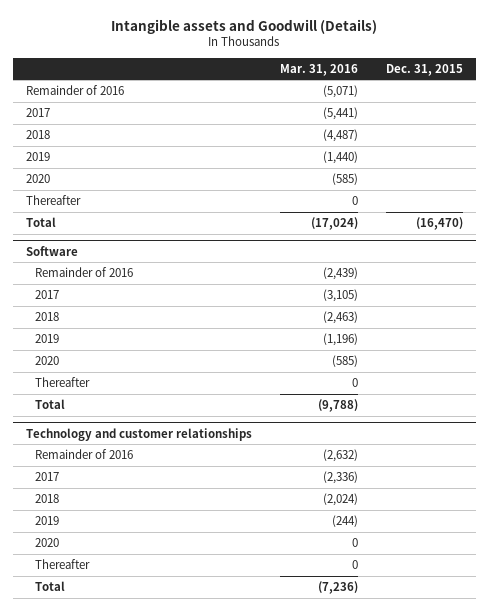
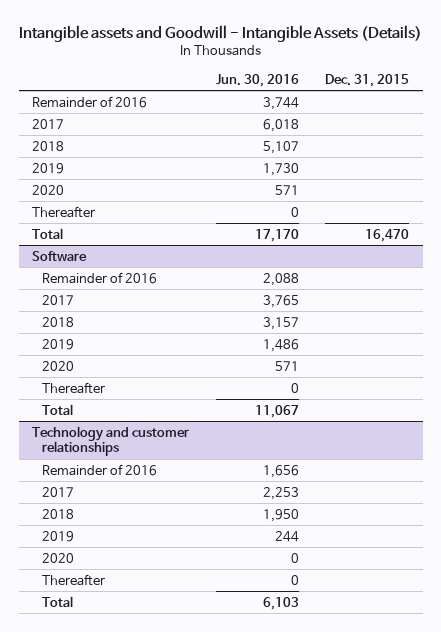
[111,18,378,34] Intangible assets and Goodwill (Details) -> [18,25,422,43] Intangible assets and Goodwill - Intangible Assets (Details)
[279,63,358,76] Mar. 31, 2016 -> none
none -> [215,73,299,87] Jun. 30, 2016
[415,216,463,230] (16,470) -> [365,228,410,242] 16,470

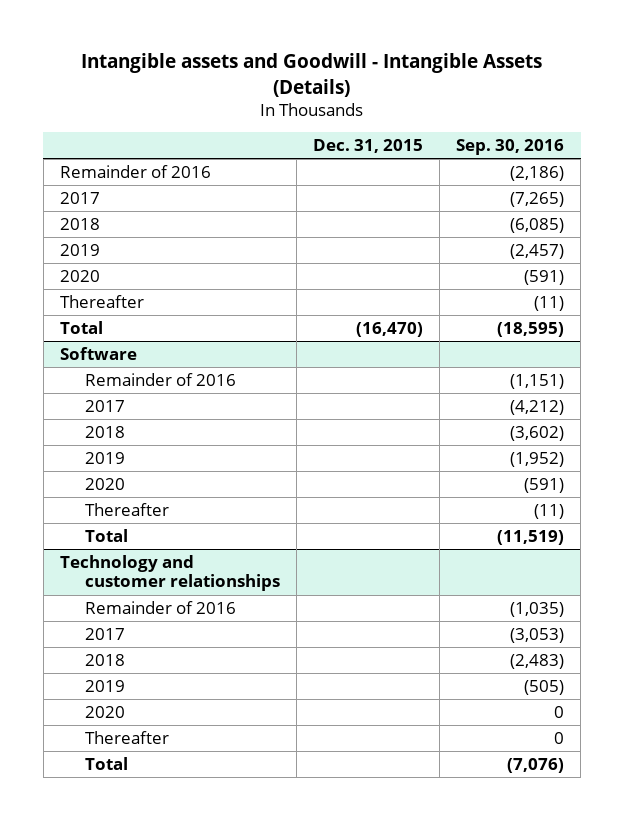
[215,73,299,87] Jun. 30, 2016 -> none
none -> [456,138,565,155] Sep. 30, 2016
[365,228,410,242] 16,470 -> [355,321,423,337] (16,470)

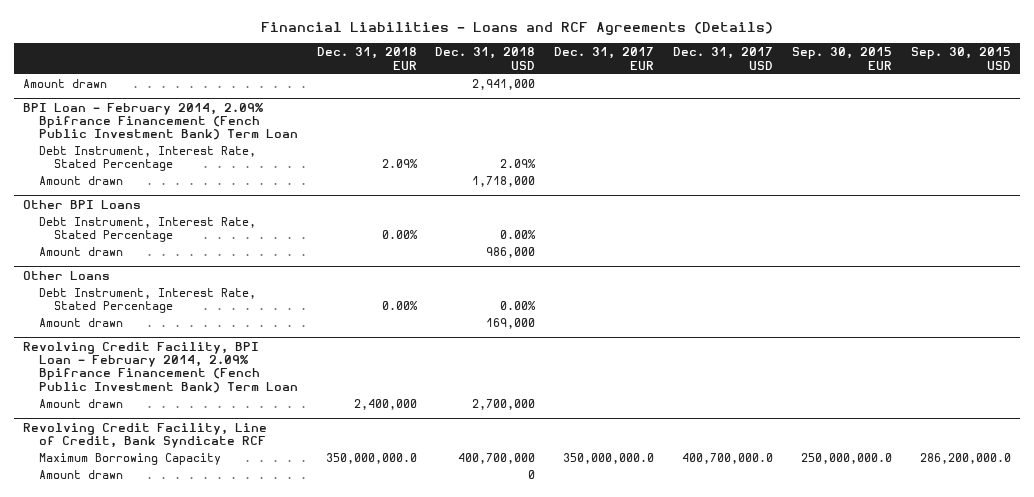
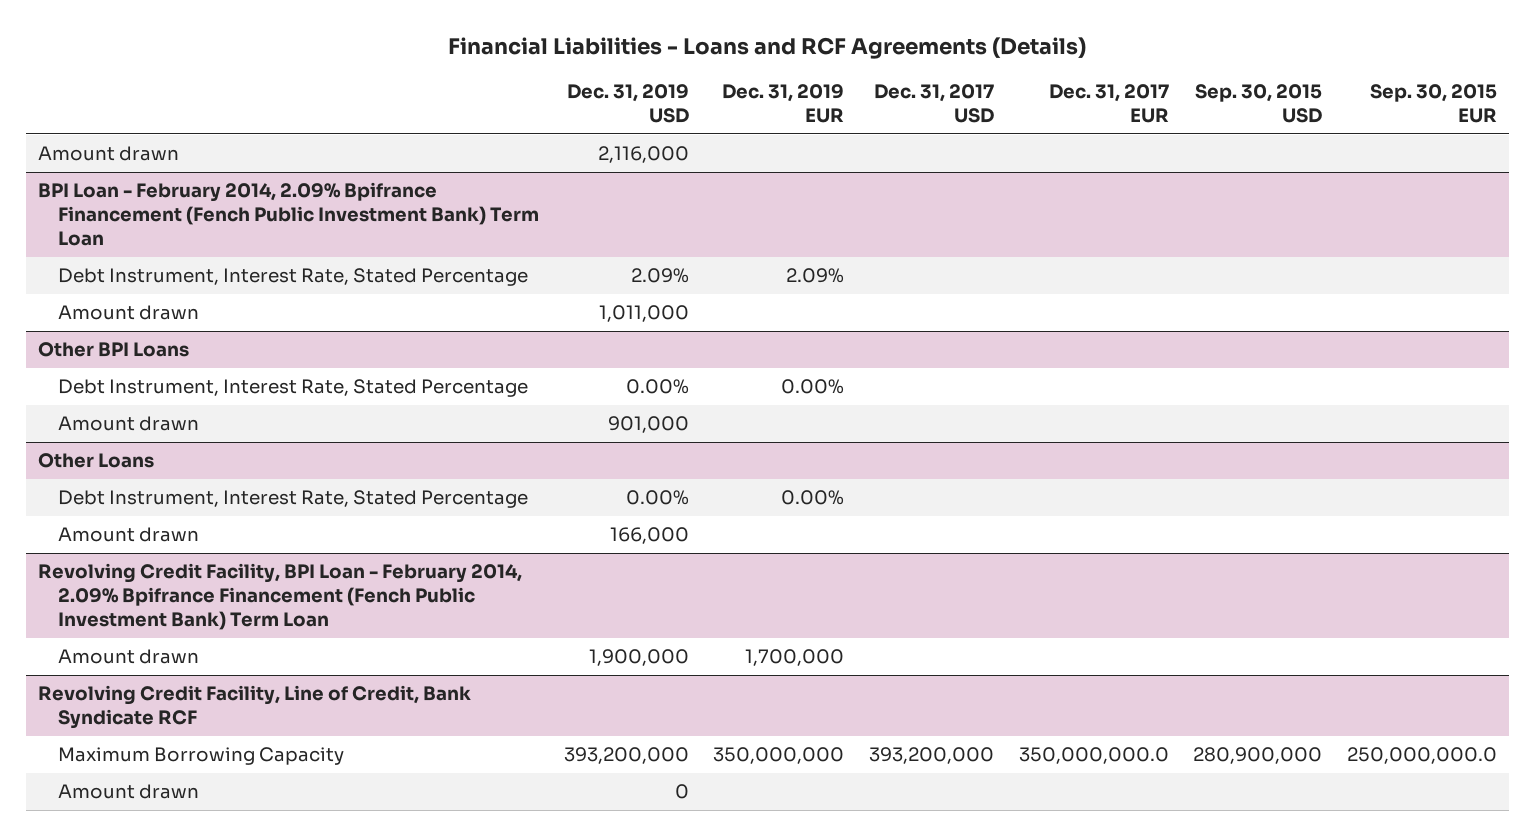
[316,47,417,70] Dec. 31, 2018 EUR -> none
[435,47,536,70] Dec. 31, 2018 USD -> none
none -> [566,84,689,124] Dec. 31, 2019 USD
none -> [722,84,845,124] Dec. 31, 2019 EUR
[682,452,774,464] 400,700,000.0 -> [869,747,995,765] 393,200,000
[919,452,1011,464] 286,200,000.0 -> [1193,747,1323,765] 280,900,000

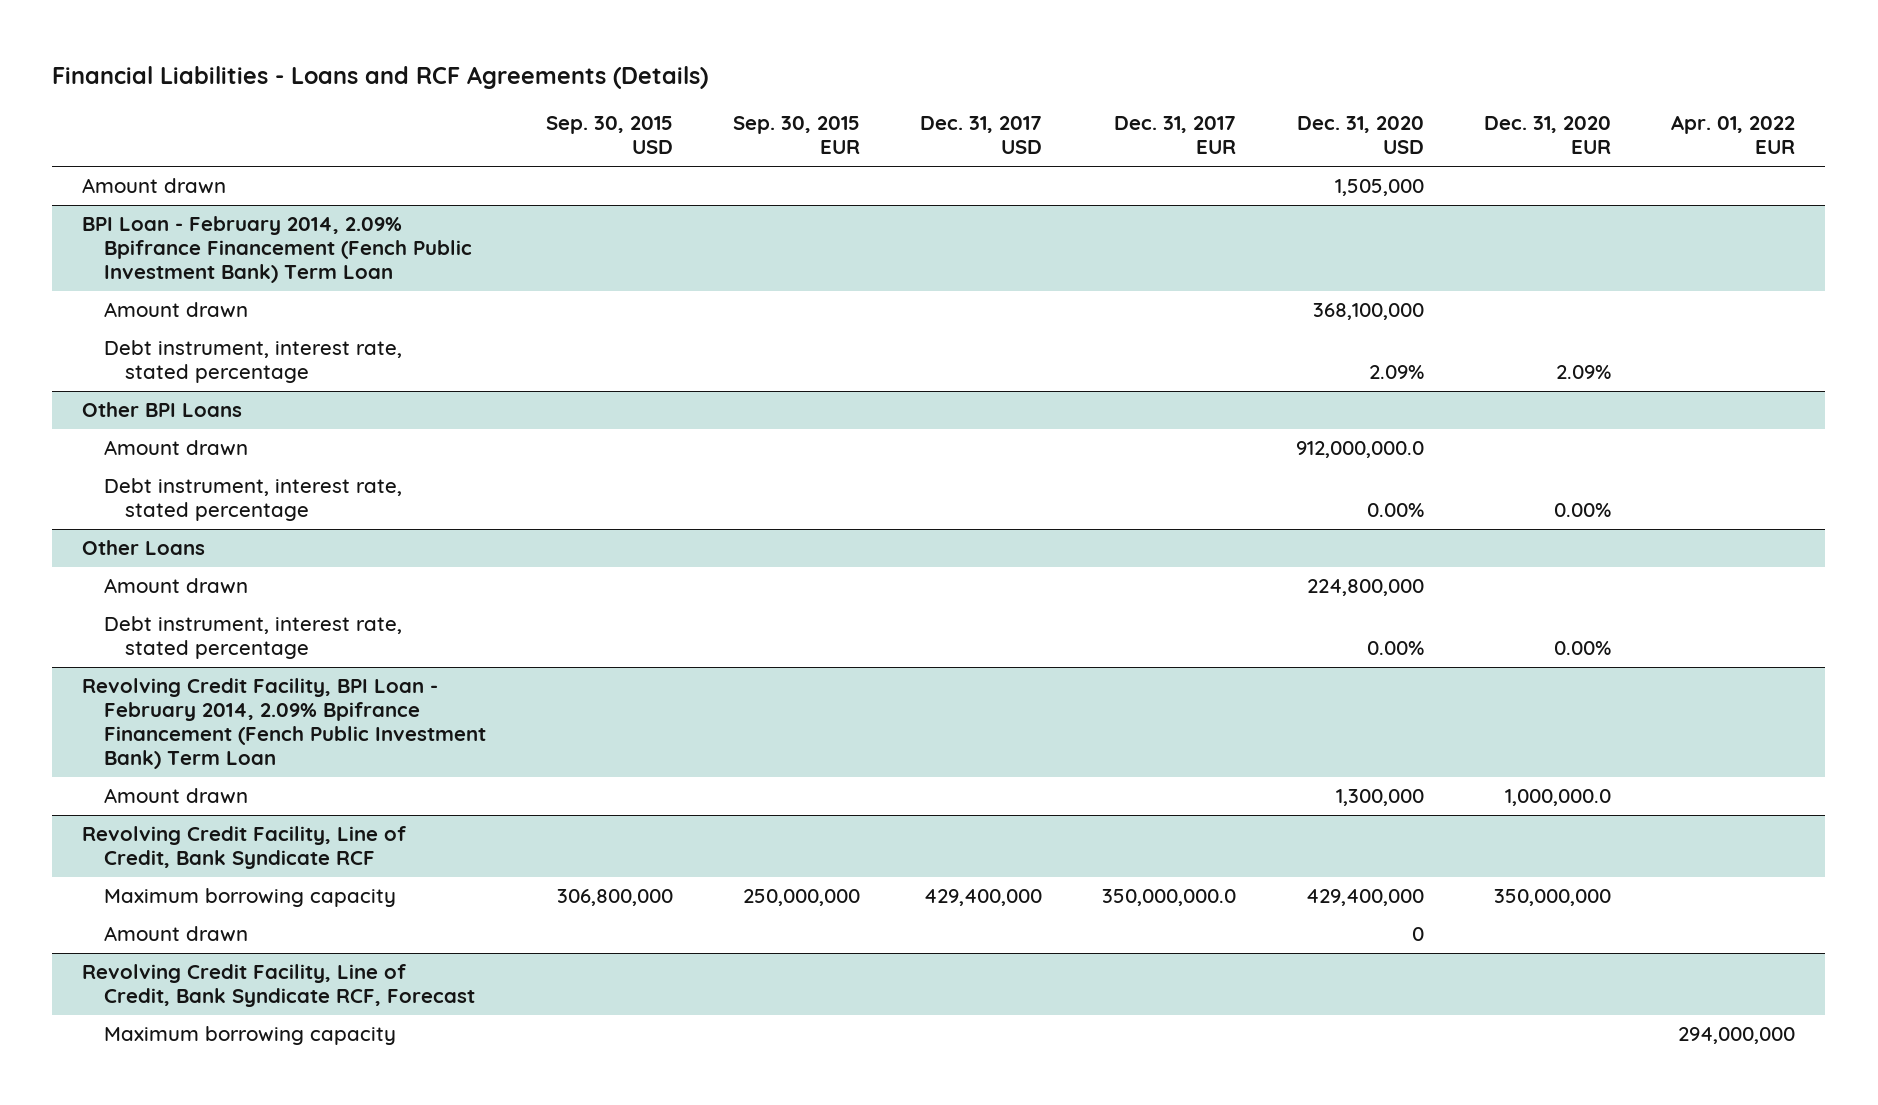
[566,84,689,124] Dec. 31, 2019 USD -> none
[722,84,845,124] Dec. 31, 2019 EUR -> none
none -> [1297,116,1425,155] Dec. 31, 2020 USD
none -> [1484,116,1612,155] Dec. 31, 2020 EUR
none -> [1671,115,1796,155] Apr. 01, 2022 EUR
[58,268,529,287] Debt Instrument, Interest Rate, Stated Percentage -> none
none -> [103,340,402,384] Debt instrument, interest rate, stated percentage
[58,379,529,398] Debt Instrument, Interest Rate, Stated Percentage -> none
none -> [103,478,402,522] Debt instrument, interest rate, stated percentage
[58,490,529,509] Debt Instrument, Interest Rate, Stated Percentage -> none
none -> [103,616,402,660] Debt instrument, interest rate, stated percentage
[58,747,345,766] Maximum Borrowing Capacity -> [103,888,396,908] Maximum borrowing capacity
[869,747,995,765] 393,200,000 -> [924,889,1043,907] 429,400,000
[1193,747,1323,765] 280,900,000 -> [556,889,673,907] 306,800,000
[1346,747,1497,765] 250,000,000.0 -> [742,889,860,907] 250,000,000
none -> [82,964,475,1008] Revolving Credit Facility, Line of Credit, Bank Syndicate RCF, Forecast
none -> [103,1026,396,1046] Maximum borrowing capacity

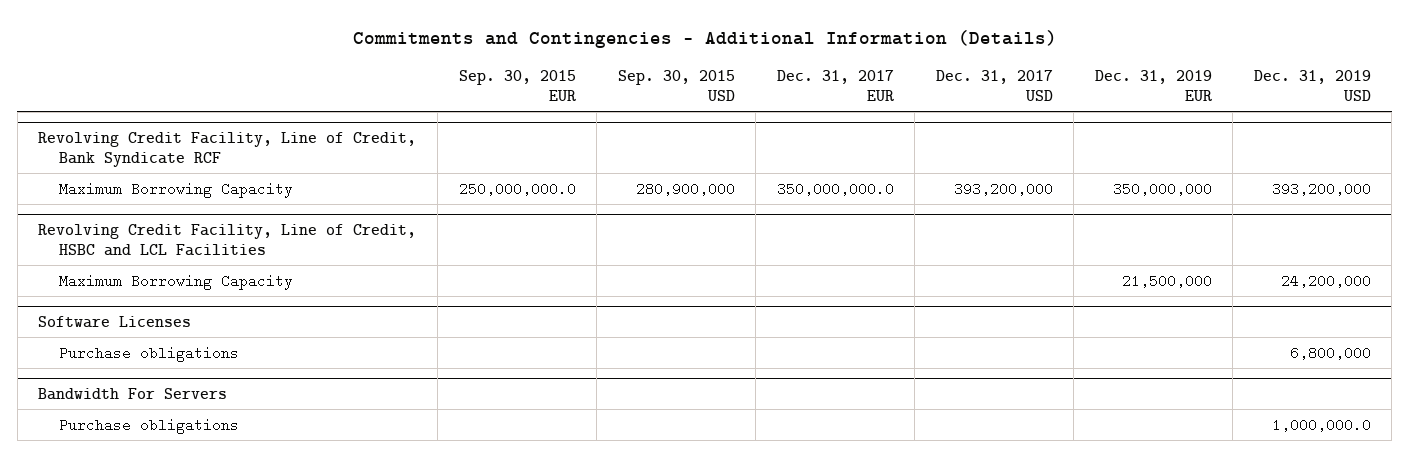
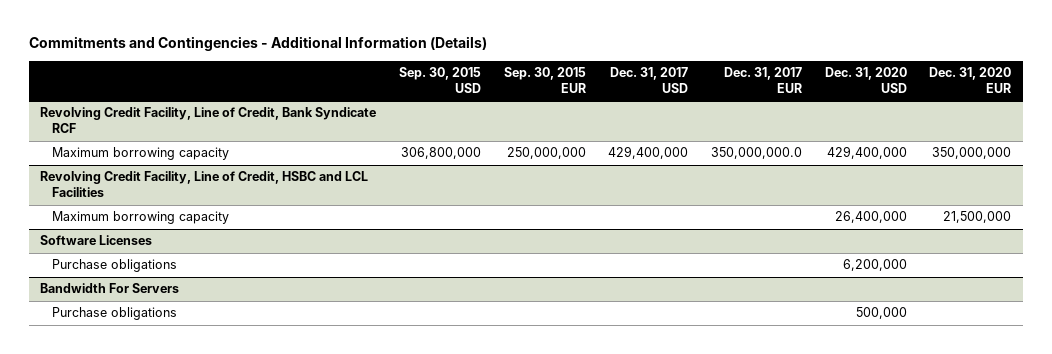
[1094,69,1212,102] Dec. 31, 2019 EUR -> none
[1253,69,1371,102] Dec. 31, 2019 USD -> none
none -> [824,67,907,93] Dec. 31, 2020 USD
none -> [929,67,1012,93] Dec. 31, 2020 EUR
[58,181,293,198] Maximum Borrowing Capacity -> [51,147,229,161] Maximum borrowing capacity
[458,181,576,196] 250,000,000.0 -> [506,147,586,160] 250,000,000
[635,181,735,196] 280,900,000 -> [401,147,482,160] 306,800,000
[953,181,1053,196] 393,200,000 -> [608,146,689,160] 429,400,000
[58,273,293,290] Maximum Borrowing Capacity -> [51,211,229,225] Maximum borrowing capacity

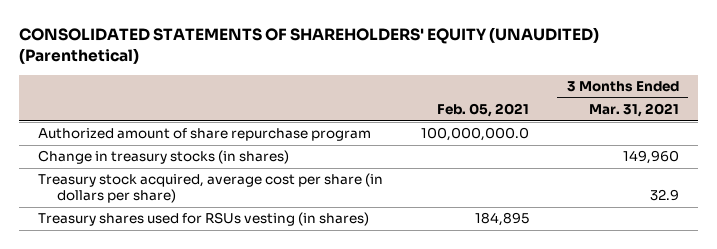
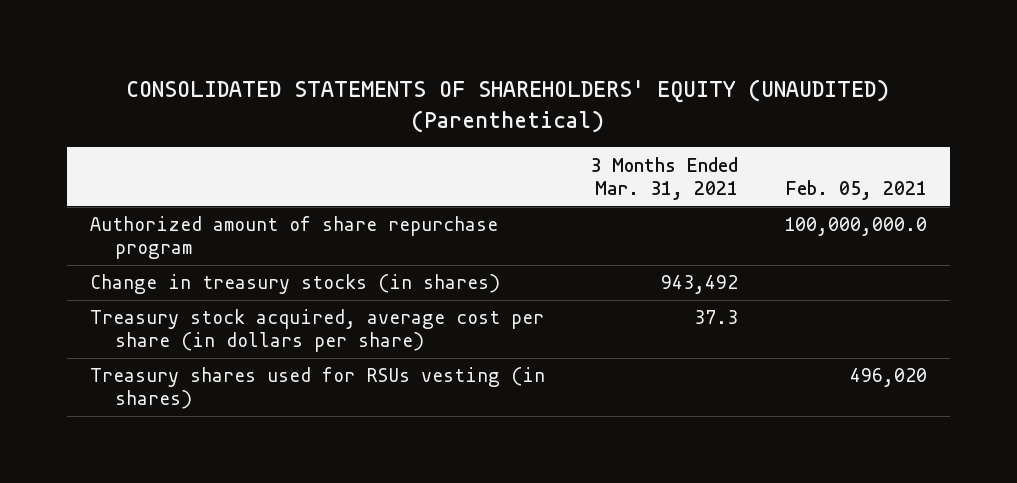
[622,150,679,165] 149,960 -> [661,275,739,295] 943,492
[649,189,679,202] 32.9 -> [694,310,739,325] 37.3
[475,212,530,227] 184,895 -> [850,368,928,388] 496,020

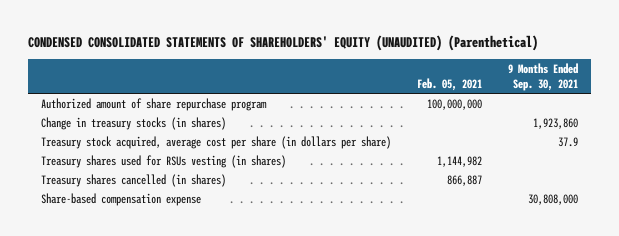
[126,79,890,133] CONSOLIDATED STATEMENTS OF SHAREHOLDERS' EQUITY (UNAUDITED) (Parenthetical) -> [27,34,538,51] CONDENSED CONSOLIDATED STATEMENTS OF SHAREHOLDERS' EQUITY (UNAUDITED) (Parenthetical)
[590,156,739,200] 3 Months Ended Mar. 31, 2021 -> none
none -> [507,63,578,91] 9 Months Ended Sep. 30, 2021
[784,217,928,237] 100,000,000.0 -> [426,98,482,110] 100,000,000
[850,368,928,388] 496,020 -> [436,155,482,167] 1,144,982
none -> [40,173,226,187] Treasury shares cancelled (in shares)
none -> [40,192,201,206] Share-based compensation expense

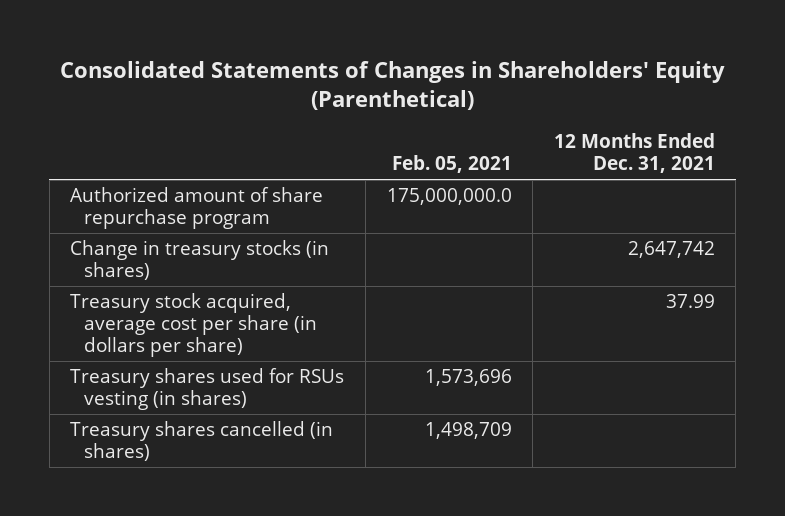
[27,34,538,51] CONDENSED CONSOLIDATED STATEMENTS OF SHAREHOLDERS' EQUITY (UNAUDITED) (Parenthetical) -> [59,61,725,111] Consolidated Statements of Changes in Shareholders' Equity (Parenthetical)
[507,63,578,91] 9 Months Ended Sep. 30, 2021 -> none
none -> [553,133,715,174] 12 Months Ended Dec. 31, 2021
[426,98,482,110] 100,000,000 -> [386,188,512,206] 175,000,000.0
[40,192,201,206] Share-based compensation expense -> none
[436,155,482,167] 1,144,982 -> [424,369,512,387] 1,573,696
[446,174,482,186] 866,887 -> [424,422,512,440] 1,498,709

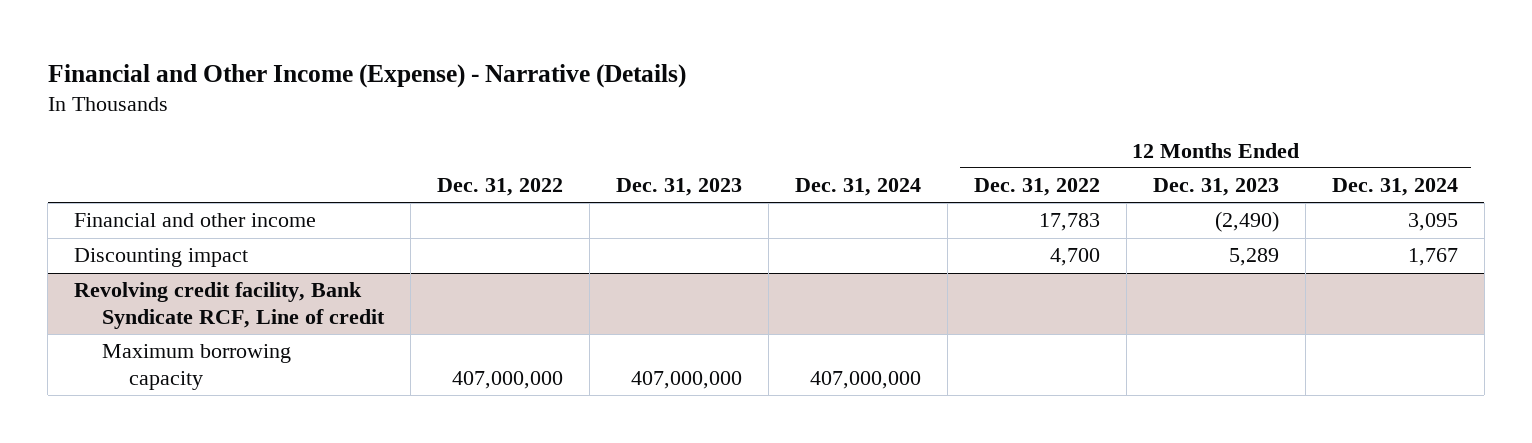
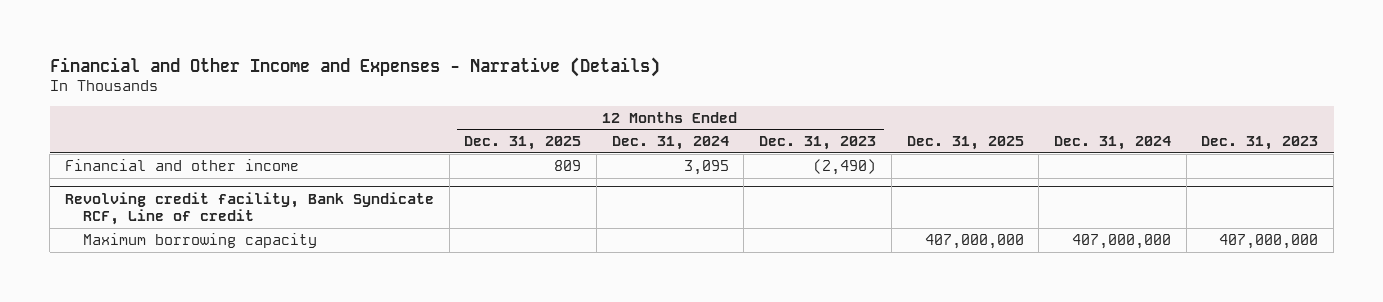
[47,63,686,88] Financial and Other Income (Expense) - Narrative (Details) -> [49,57,660,78] Financial and Other Income and Expenses - Narrative (Details)
[436,178,563,197] Dec. 31, 2022 -> none
[973,178,1100,197] Dec. 31, 2022 -> none
none -> [464,136,582,151] Dec. 31, 2025
none -> [906,136,1024,151] Dec. 31, 2025
[74,248,249,268] Discounting impact -> none

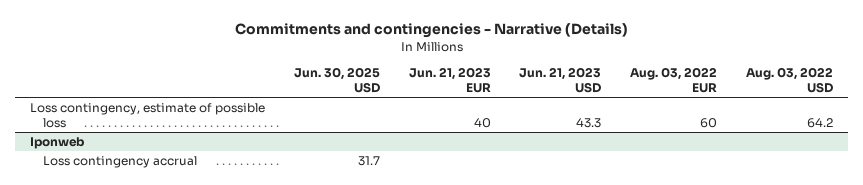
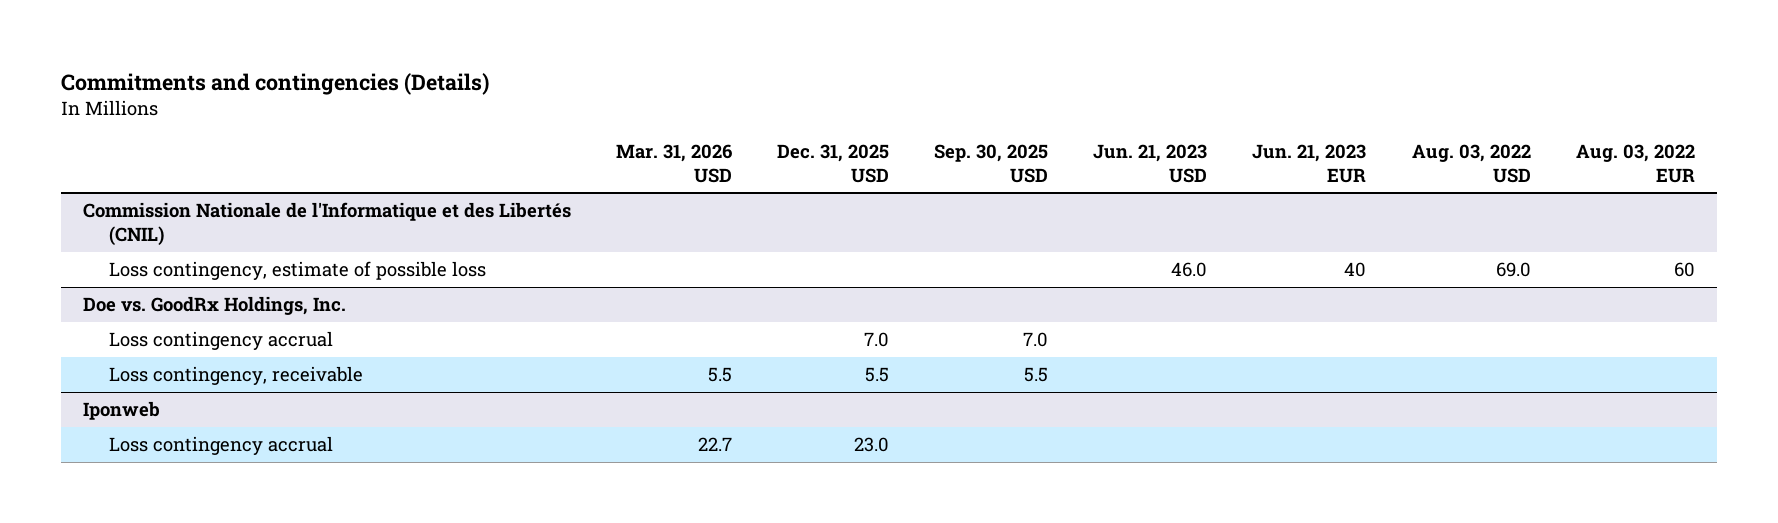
[234,23,628,39] Commitments and contingencies - Narrative (Details) -> [60,72,489,95] Commitments and contingencies (Details)
[293,67,380,93] Jun. 30, 2025 USD -> none
none -> [616,143,733,183] Mar. 31, 2026 USD
none -> [777,143,890,183] Dec. 31, 2025 USD
none -> [934,143,1049,183] Sep. 30, 2025 USD
[29,103,265,128] Loss contingency, estimate of possible loss -> none
none -> [83,202,572,247] Commission Nationale de l'Informatique et des Libertés (CNIL)
none -> [109,261,487,281] Loss contingency, estimate of possible loss
none -> [83,296,347,316] Doe vs. GoodRx Holdings, Inc.
none -> [109,331,334,351] Loss contingency accrual
none -> [109,366,364,386] Loss contingency, receivable

